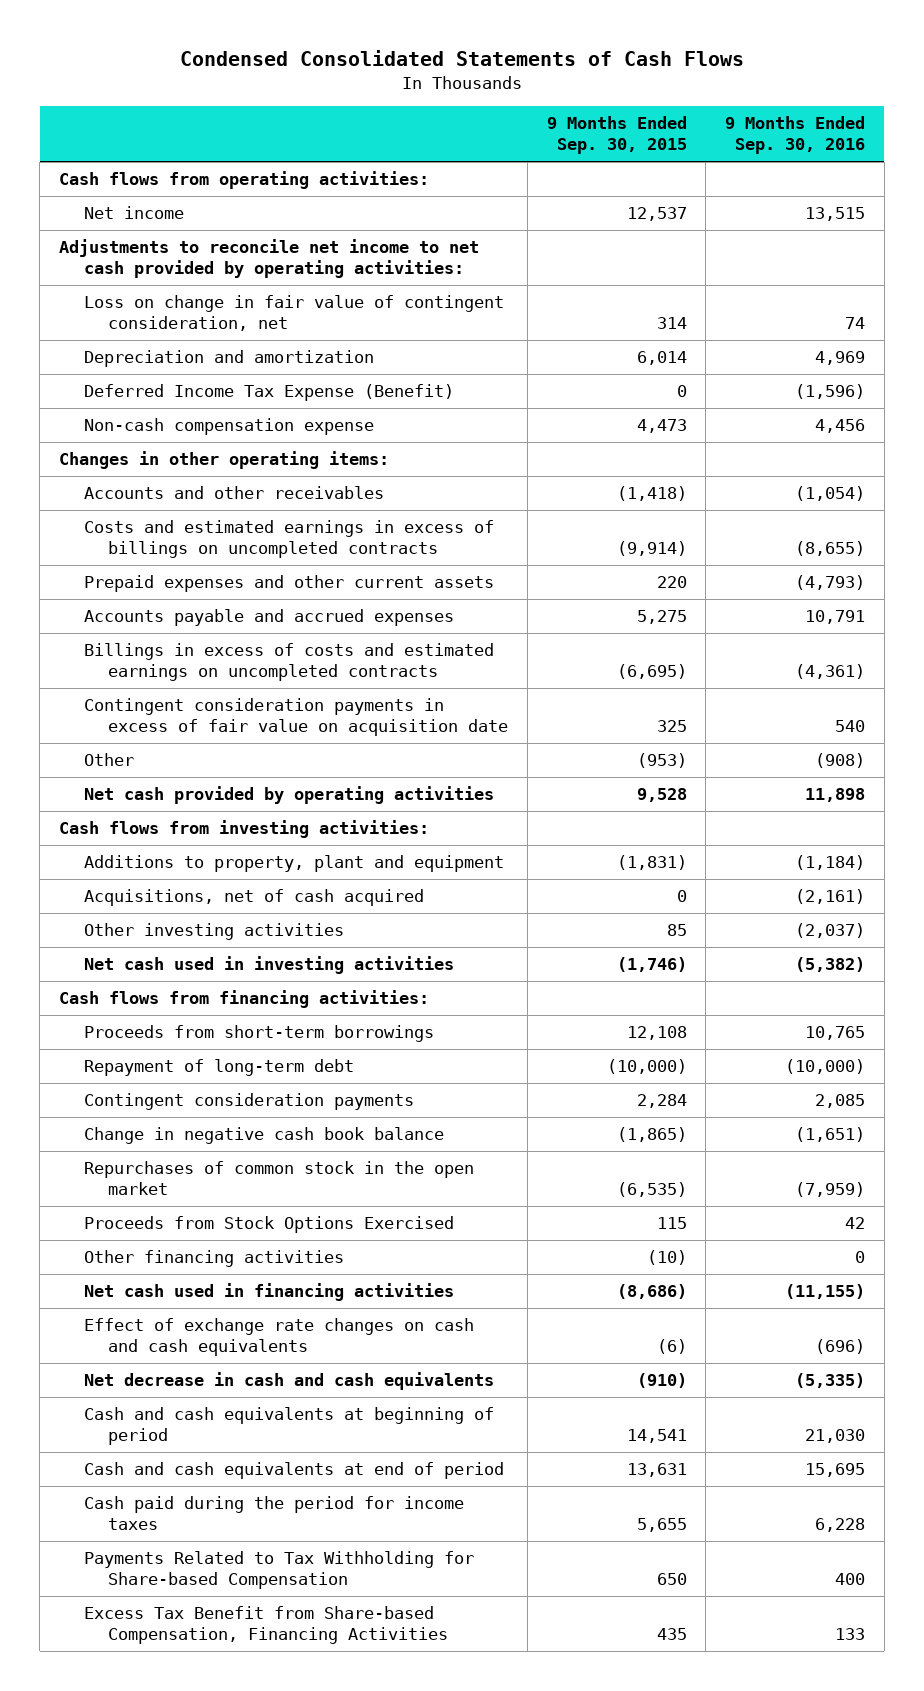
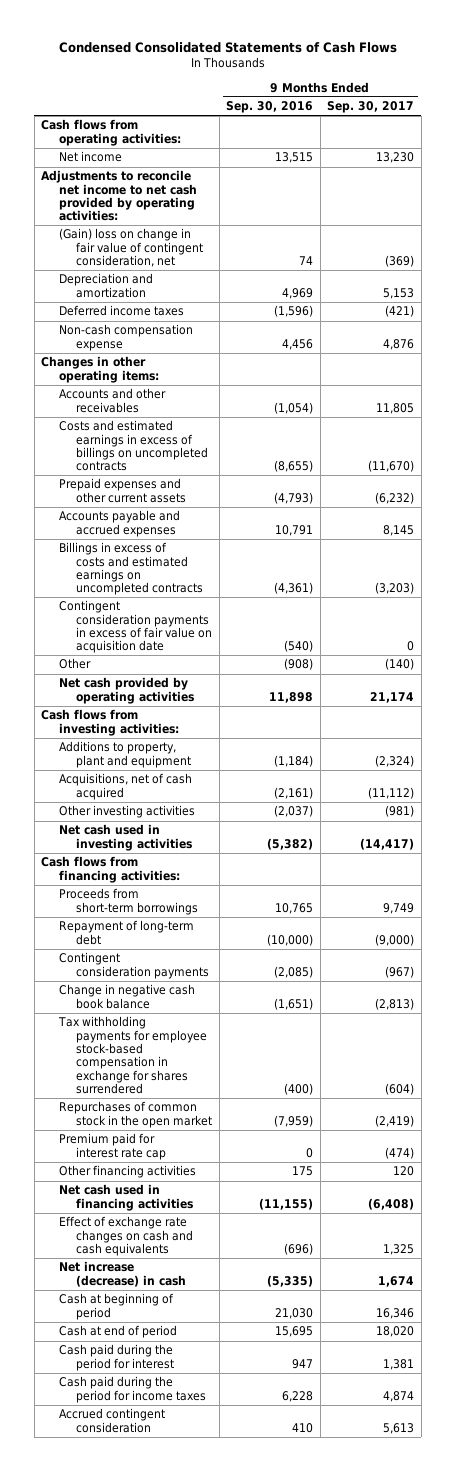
[546,116,687,155] 9 Months Ended Sep. 30, 2015 -> none
none -> [327,101,415,114] Sep. 30, 2017
[83,295,504,332] Loss on change in fair value of contingent consideration, net -> [58,228,203,268] (Gain) loss on change in fair value of contingent consideration, net
[83,384,454,402] Deferred Income Tax Expense (Benefit) -> [58,305,184,317] Deferred income taxes
[835,720,866,733] 540 -> [284,640,314,653] (540)
[815,1094,866,1109] 2,085 -> [274,965,314,978] (2,085)
none -> [57,1016,207,1094] Tax withholding payments for employee stock-based compensation in exchange for shares surrendered
[83,1216,454,1234] Proceeds from Stock Options Exercised -> none
none -> [58,1133,166,1160] Premium paid for interest rate cap
[855,1251,866,1264] 0 -> [292,1166,314,1177] 175
[83,1372,494,1391] Net decrease in cash and cash equivalents -> [58,1261,186,1287] Net increase (decrease) in cash
[83,1407,494,1446] Cash and cash equivalents at beginning of period -> [58,1293,174,1320] Cash at beginning of period
[83,1462,504,1480] Cash and cash equivalents at end of period -> [58,1325,177,1339] Cash at end of period
none -> [58,1344,174,1371] Cash paid during the period for interest
[83,1551,474,1590] Payments Related to Tax Withholding for Share-based Compensation -> none
[83,1606,449,1645] Excess Tax Benefit from Share-based Compensation, Financing Activities -> none
none -> [58,1408,165,1433] Accrued contingent consideration

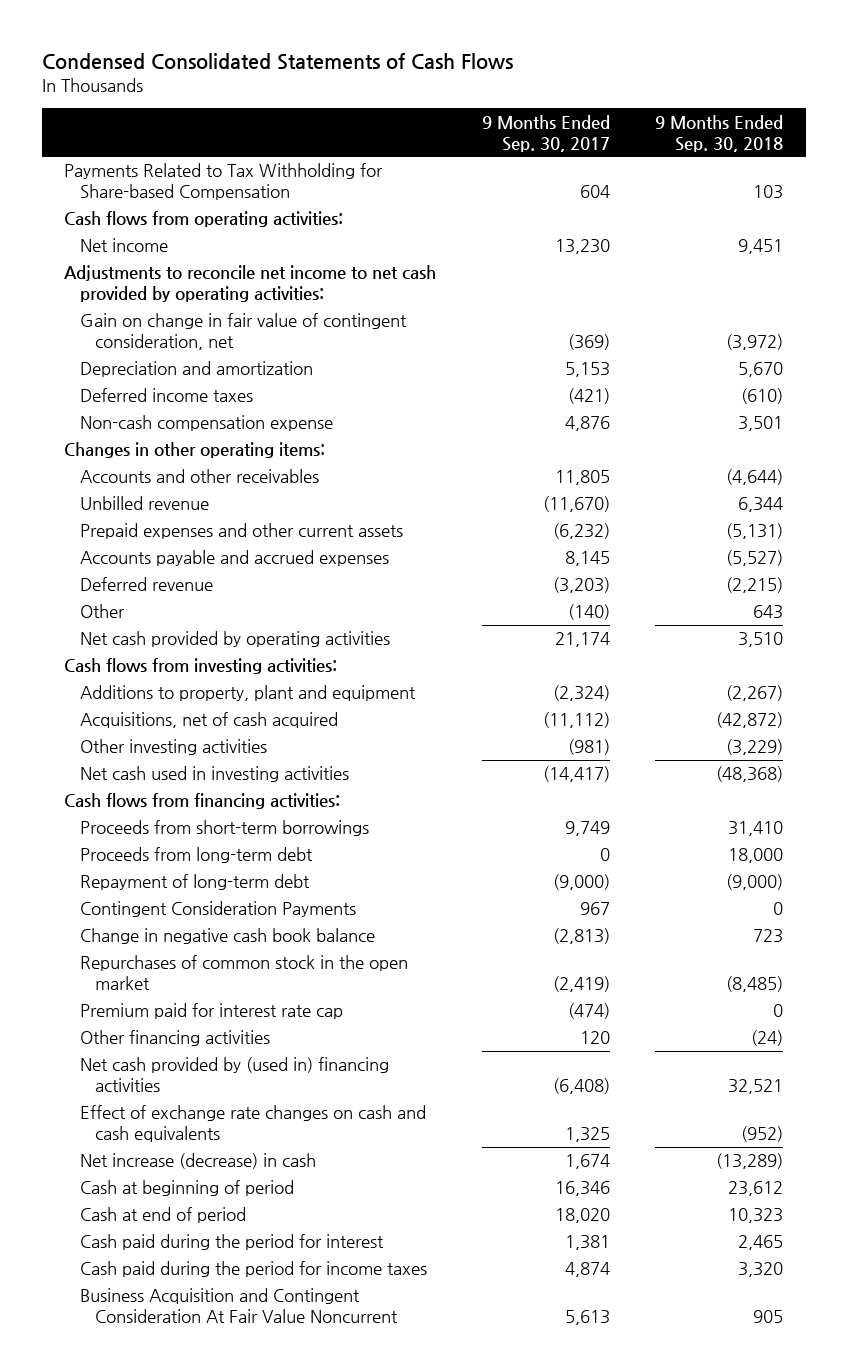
[226,101,314,114] Sep. 30, 2016 -> none
none -> [655,114,784,152] 9 Months Ended Sep. 30, 2018
none -> [64,163,384,201] Payments Related to Tax Withholding for Share-based Compensation
[58,228,203,268] (Gain) loss on change in fair value of contingent consideration, net -> [79,313,407,351] Gain on change in fair value of contingent consideration, net
[58,420,208,472] Costs and estimated earnings in excess of billings on uncompleted contracts -> [79,496,209,511] Unbilled revenue
[58,600,212,654] Contingent consideration payments in excess of fair value on acquisition date -> none
[58,542,203,596] Billings in excess of costs and estimated earnings on uncompleted contracts -> [79,577,213,592] Deferred revenue
none -> [79,847,313,864] Proceeds from long-term debt
[58,952,209,979] Contingent consideration payments -> [79,901,356,918] Contingent Consideration Payments
[385,965,415,978] (967) -> [579,902,610,916] 967
[57,1016,207,1094] Tax withholding payments for employee stock-based compensation in exchange for shares surrendered -> none
[58,1184,193,1211] Net cash used in financing activities -> [79,1057,389,1093] Net cash provided by (used in) financing activities
[58,1408,165,1433] Accrued contingent consideration -> [79,1288,398,1324] Business Acquisition and Contingent Consideration At Fair Value Noncurrent

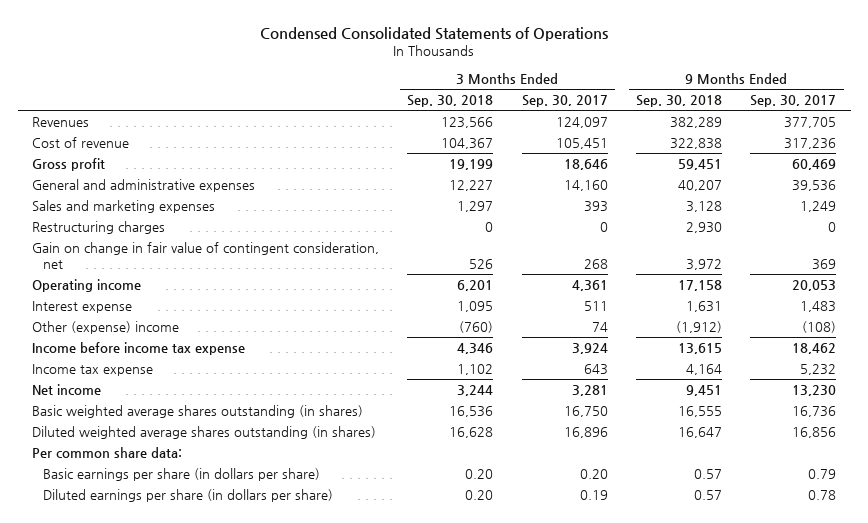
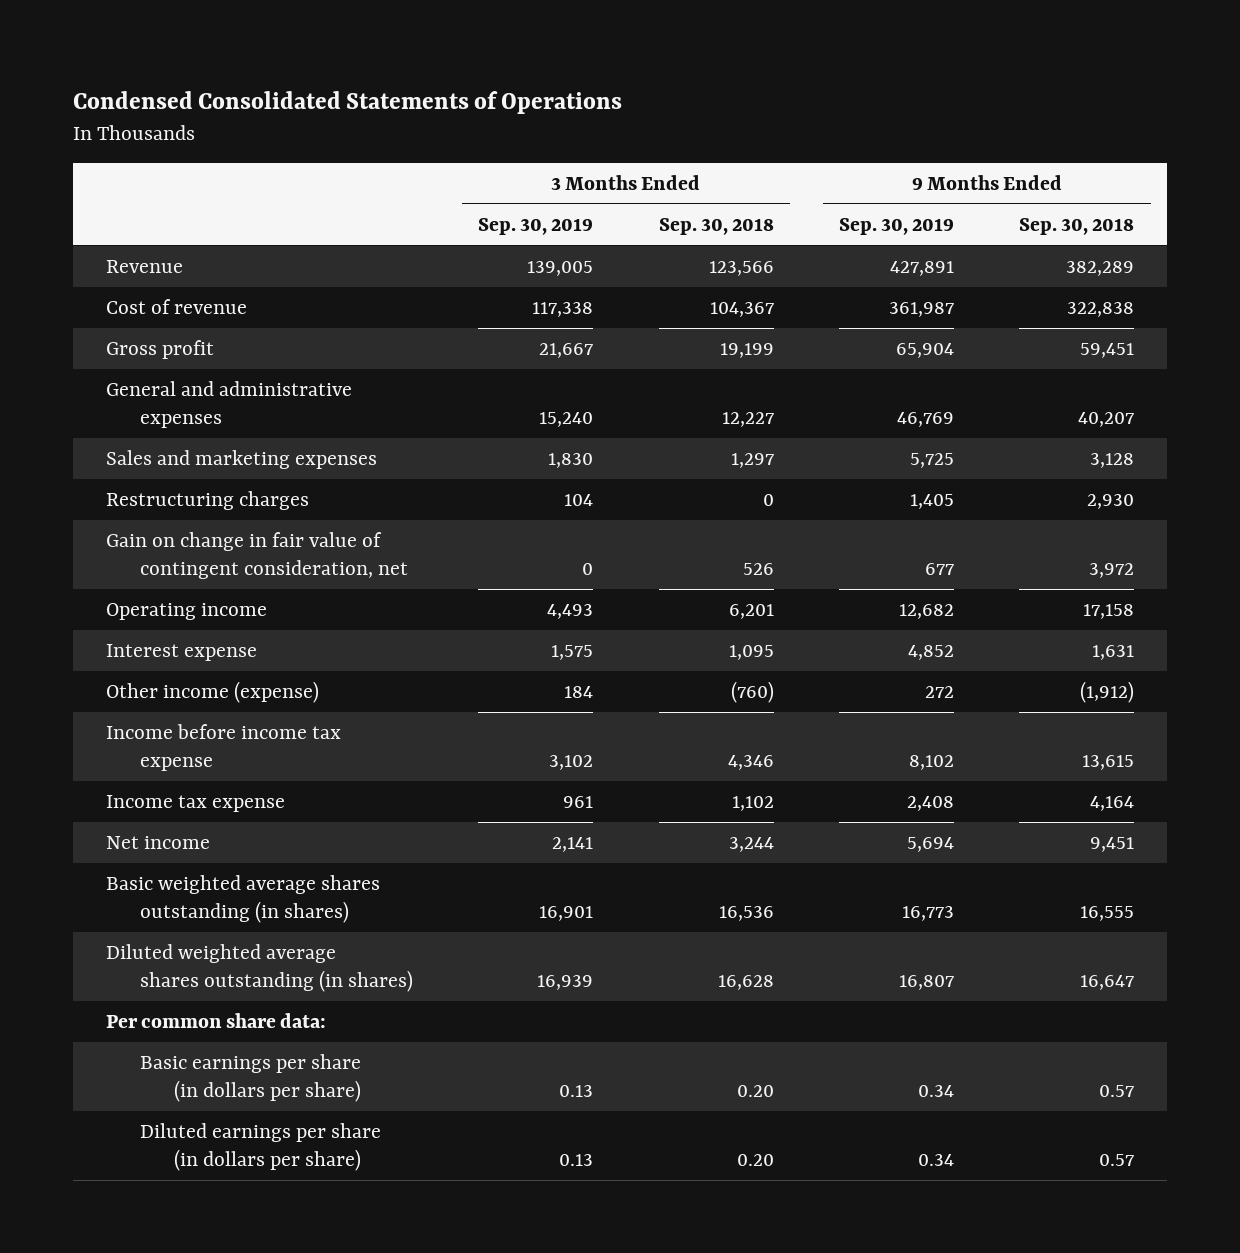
[521,95,608,108] Sep. 30, 2017 -> none
[750,95,837,108] Sep. 30, 2017 -> none
none -> [478,217,594,235] Sep. 30, 2019
none -> [839,217,955,235] Sep. 30, 2019
[31,117,89,128] Revenues -> [105,260,183,274] Revenue
[31,321,179,335] Other (expense) income -> [105,681,319,704] Other income (expense)

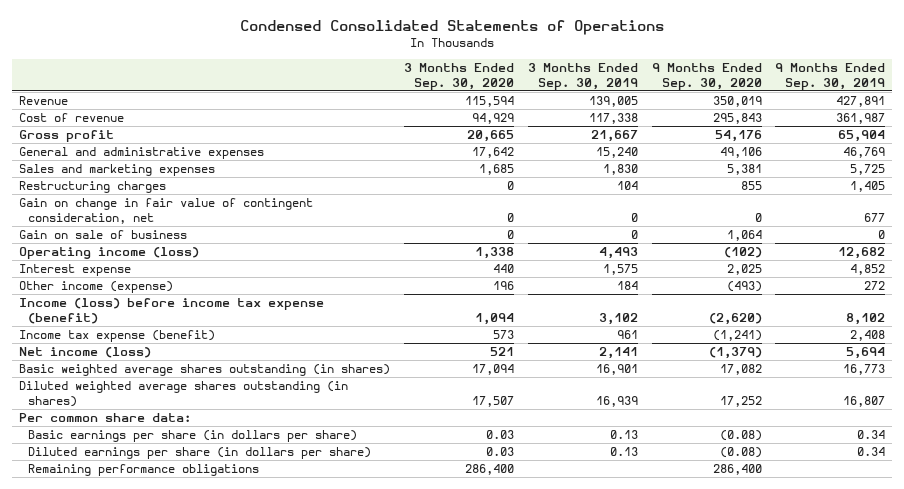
[658,217,774,235] Sep. 30, 2018 -> none
[1019,217,1135,235] Sep. 30, 2018 -> none
none -> [403,63,514,90] 3 Months Ended Sep. 30, 2020
none -> [651,63,762,90] 9 Months Ended Sep. 30, 2020
none -> [18,230,187,240] Gain on sale of business
[105,603,267,621] Operating income -> [18,247,199,260] Operating income (loss)
[105,724,341,771] Income before income tax expense -> [18,298,324,324] Income (loss) before income tax expense (benefit)
[105,795,285,813] Income tax expense -> [18,330,215,343] Income tax expense (benefit)
[105,836,210,850] Net income -> [18,347,151,359] Net income (loss)
none -> [27,464,259,477] Remaining performance obligations

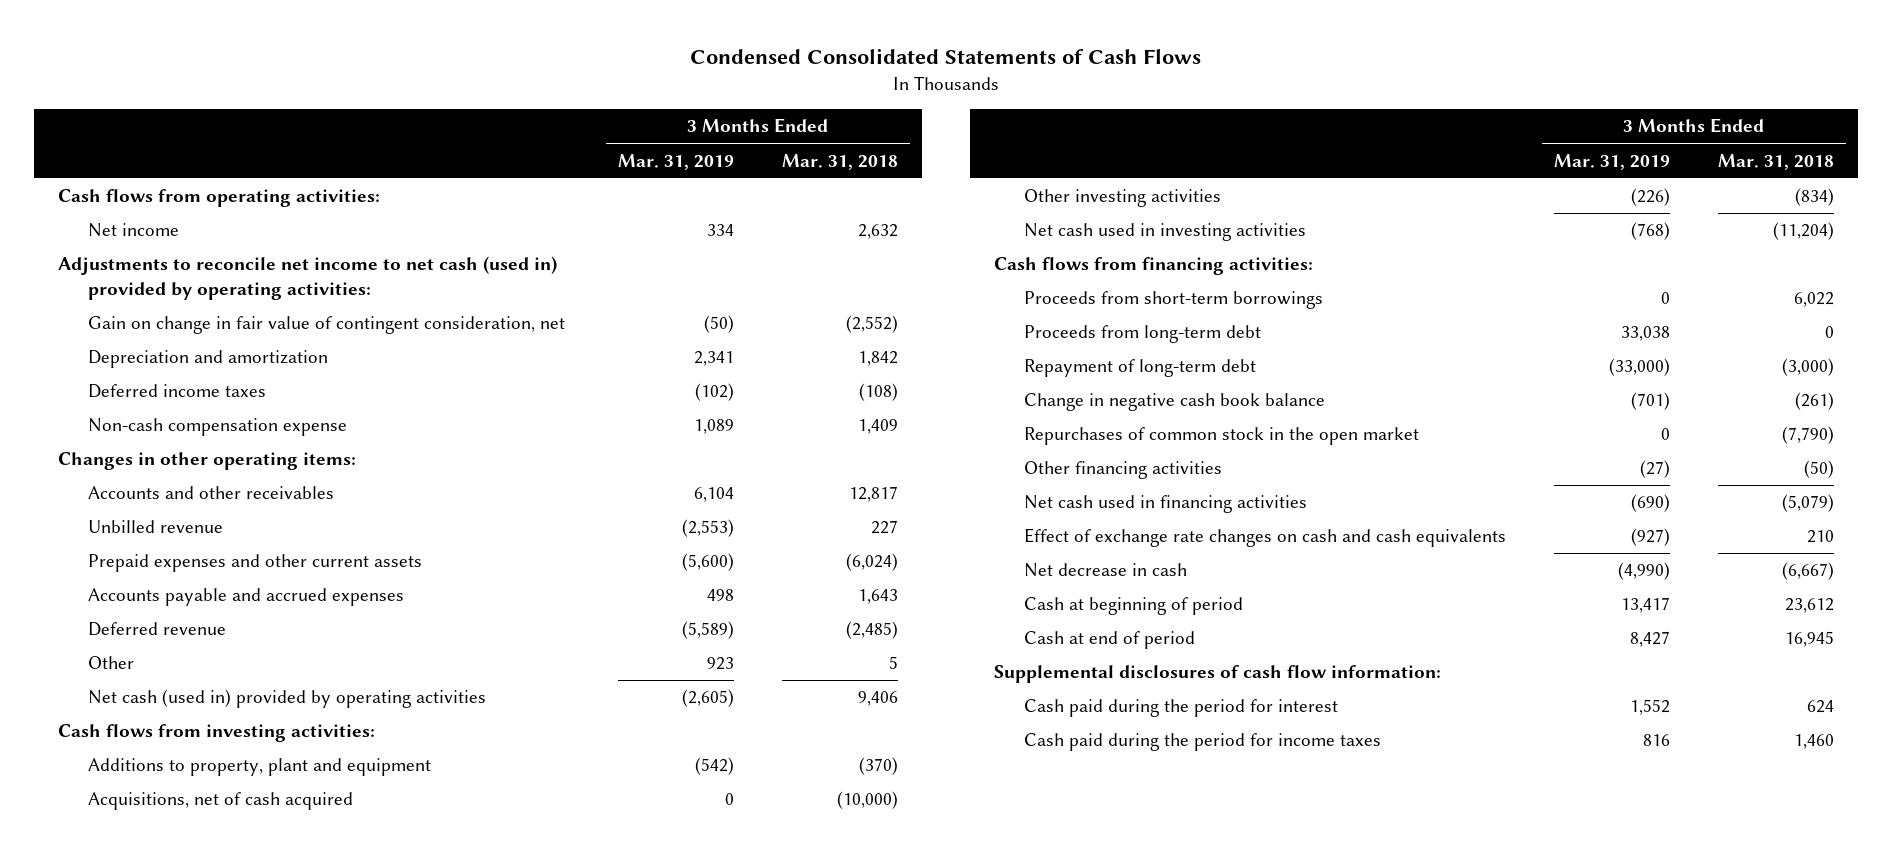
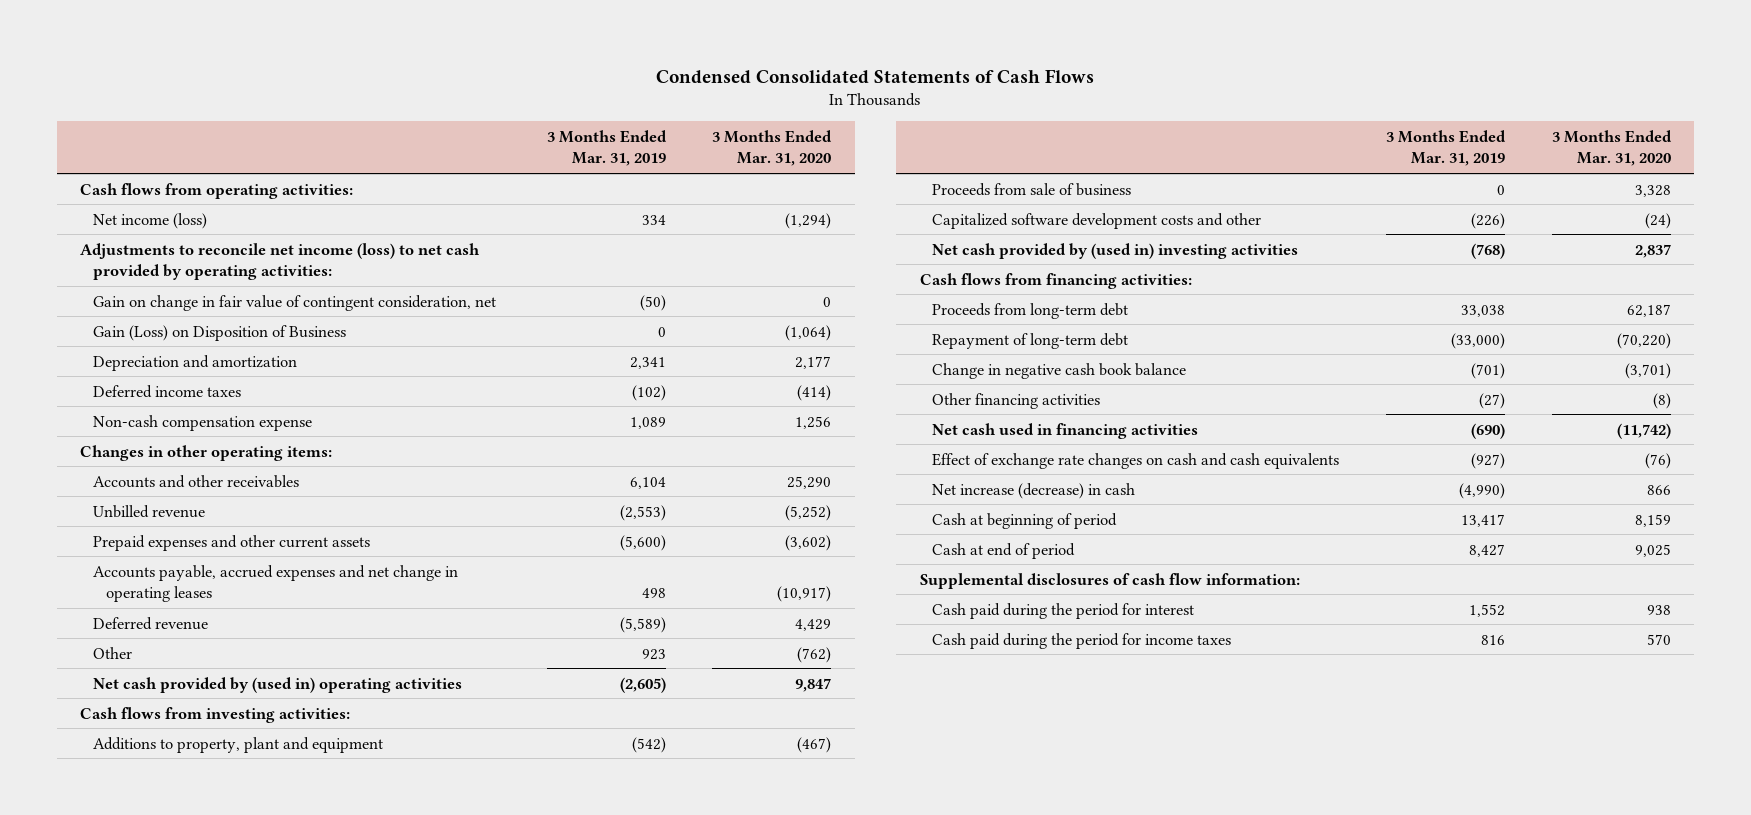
[782,153,899,170] Mar. 31, 2018 -> none
none -> [712,130,833,167] 3 Months Ended Mar. 31, 2020
[88,223,180,238] Net income -> [92,212,207,229] Net income (loss)
[58,256,558,301] Adjustments to reconcile net income to net cash (used in) provided by operating activities: -> [80,242,481,280] Adjustments to reconcile net income (loss) to net cash provided by operating activities:
none -> [92,324,346,341] Gain (Loss) on Disposition of Business
[88,588,405,607] Accounts payable and accrued expenses -> [92,564,458,602] Accounts payable, accrued expenses and net change in operating leases
[88,689,487,709] Net cash (used in) provided by operating activities -> [92,676,462,693] Net cash provided by (used in) operating activities
[88,792,354,811] Acquisitions, net of cash acquired -> none
none -> [932,182,1132,196] Proceeds from sale of business
[1023,189,1221,208] Other investing activities -> [932,212,1262,229] Capitalized software development costs and other
[1023,223,1306,242] Net cash used in investing activities -> [932,242,1299,259] Net cash provided by (used in) investing activities
[1023,291,1323,310] Proceeds from short-term borrowings -> none
[1023,427,1419,446] Repurchases of common stock in the open market -> none
[1023,563,1187,578] Net decrease in cash -> [932,482,1136,499] Net increase (decrease) in cash

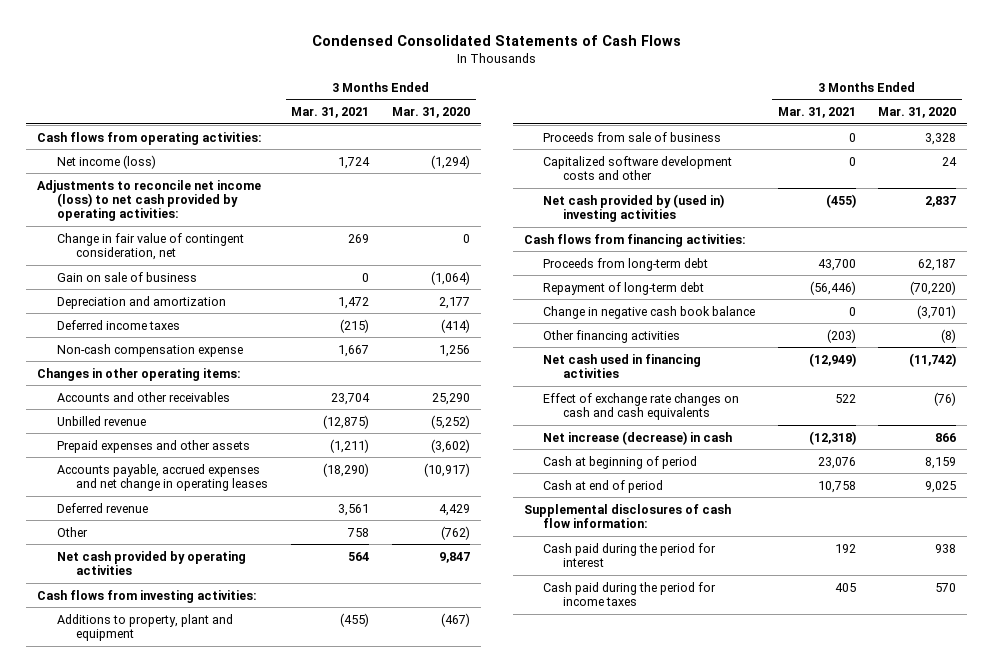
[546,130,667,167] 3 Months Ended Mar. 31, 2019 -> none
none -> [291,106,370,118] Mar. 31, 2021
[92,294,496,311] Gain on change in fair value of contingent consideration, net -> [56,232,244,261] Change in fair value of contingent consideration, net
[92,324,346,341] Gain (Loss) on Disposition of Business -> [56,271,197,282] Gain on sale of business
[92,534,370,551] Prepaid expenses and other current assets -> [56,439,250,453] Prepaid expenses and other assets
[92,676,462,693] Net cash provided by (used in) operating activities -> [56,550,246,576] Net cash provided by operating activities
[1644,212,1671,229] (24) -> [942,156,958,166] 24

